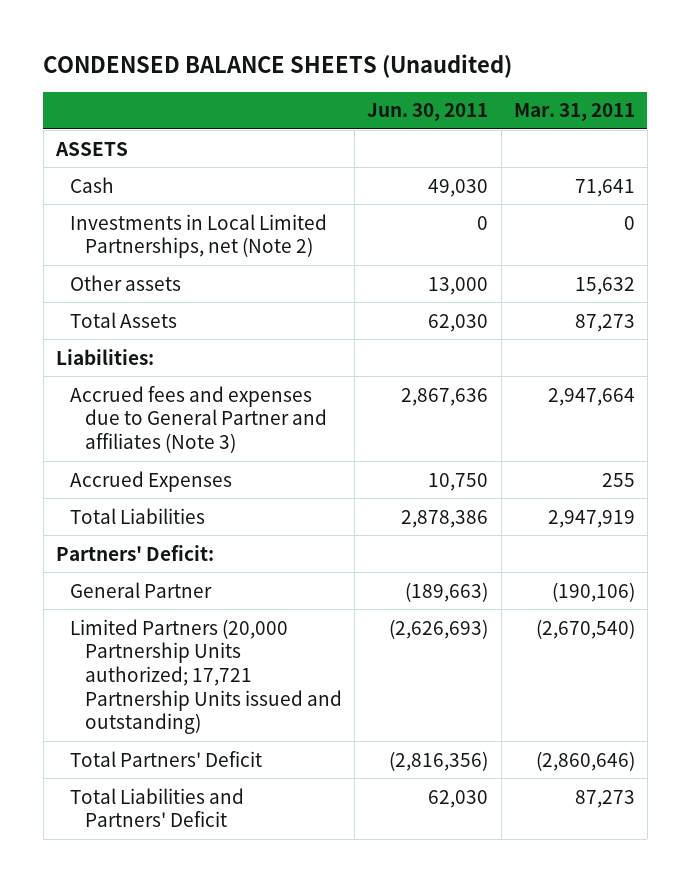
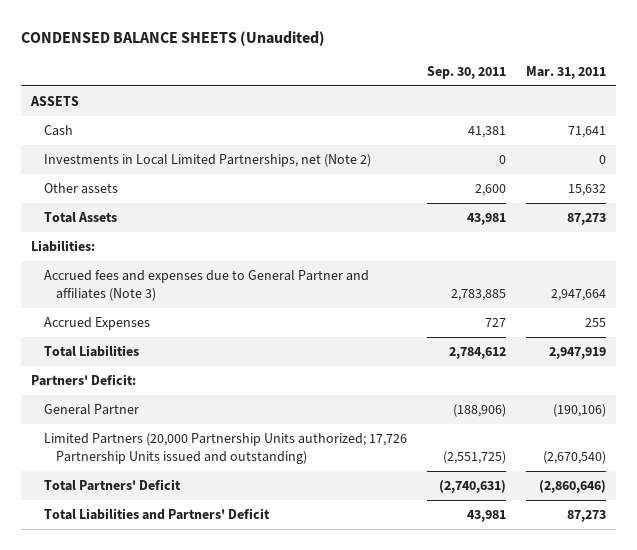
[367,103,489,122] Jun. 30, 2011 -> none
none -> [426,66,506,80] Sep. 30, 2011
[70,618,343,735] Limited Partners (20,000 Partnership Units authorized; 17,721 Partnership Units issued and outstanding) -> [43,432,407,464] Limited Partners (20,000 Partnership Units authorized; 17,726 Partnership Units issued and outstanding)

